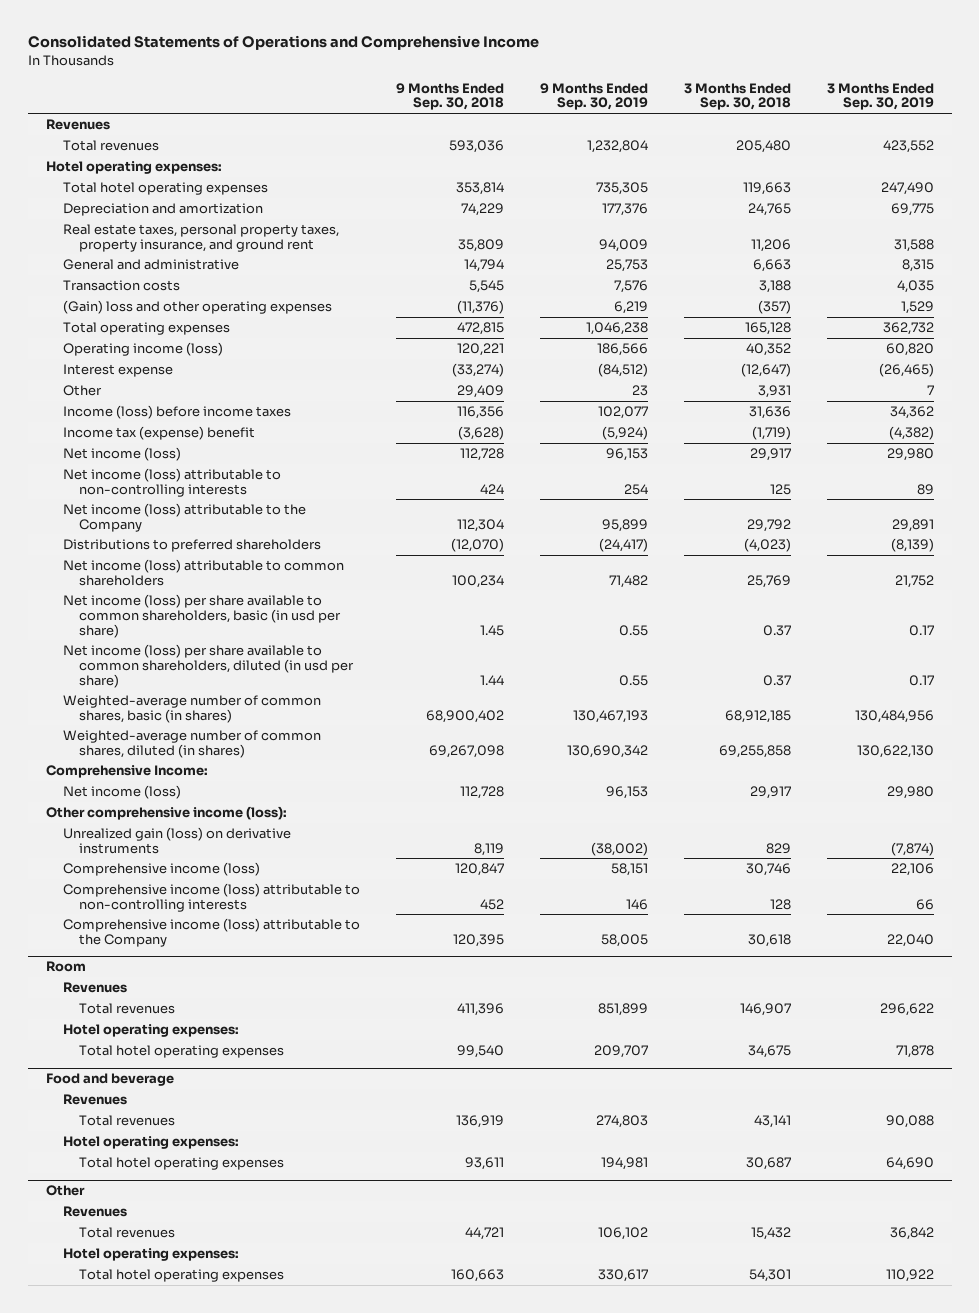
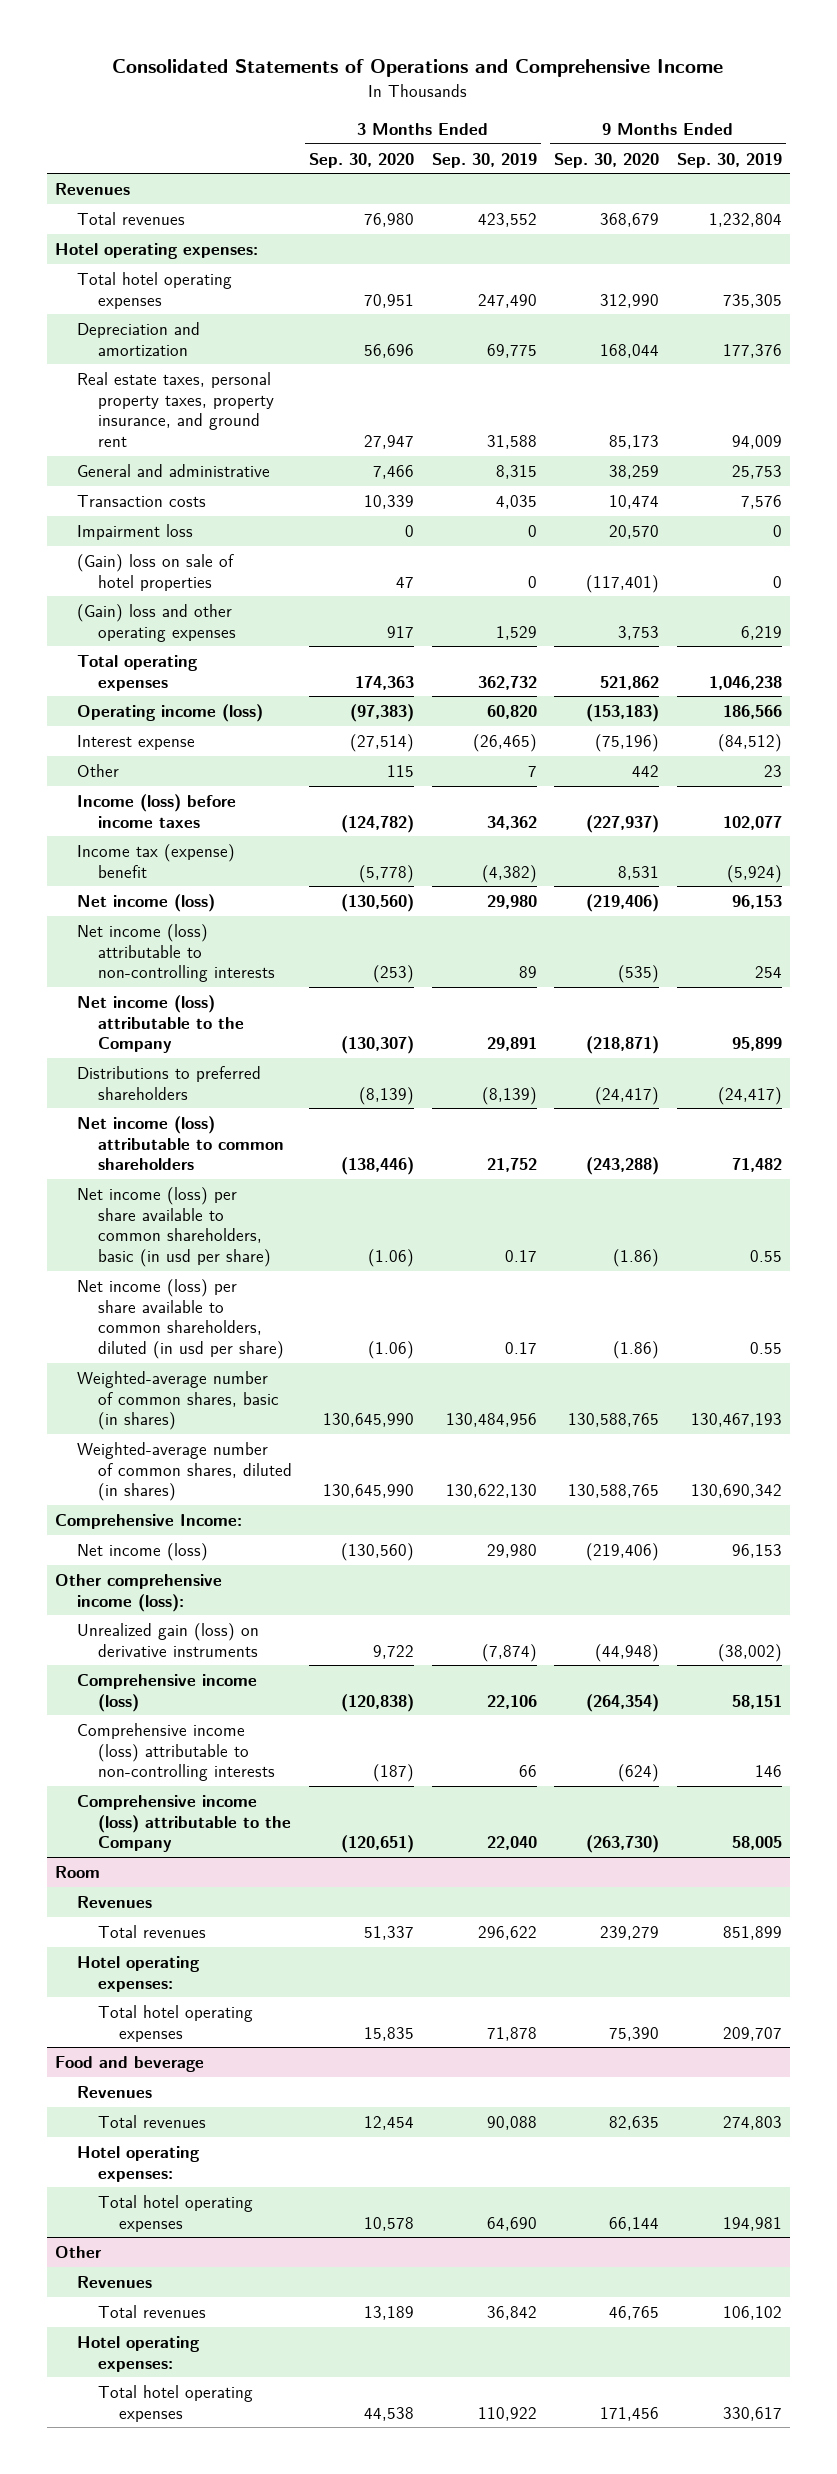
[395,82,504,111] 9 Months Ended Sep. 30, 2018 -> none
[683,82,791,111] 3 Months Ended Sep. 30, 2018 -> none
none -> [309,152,415,168] Sep. 30, 2020
none -> [554,152,660,168] Sep. 30, 2020
none -> [76,523,193,540] Impairment loss
none -> [76,553,234,591] (Gain) loss on sale of hotel properties

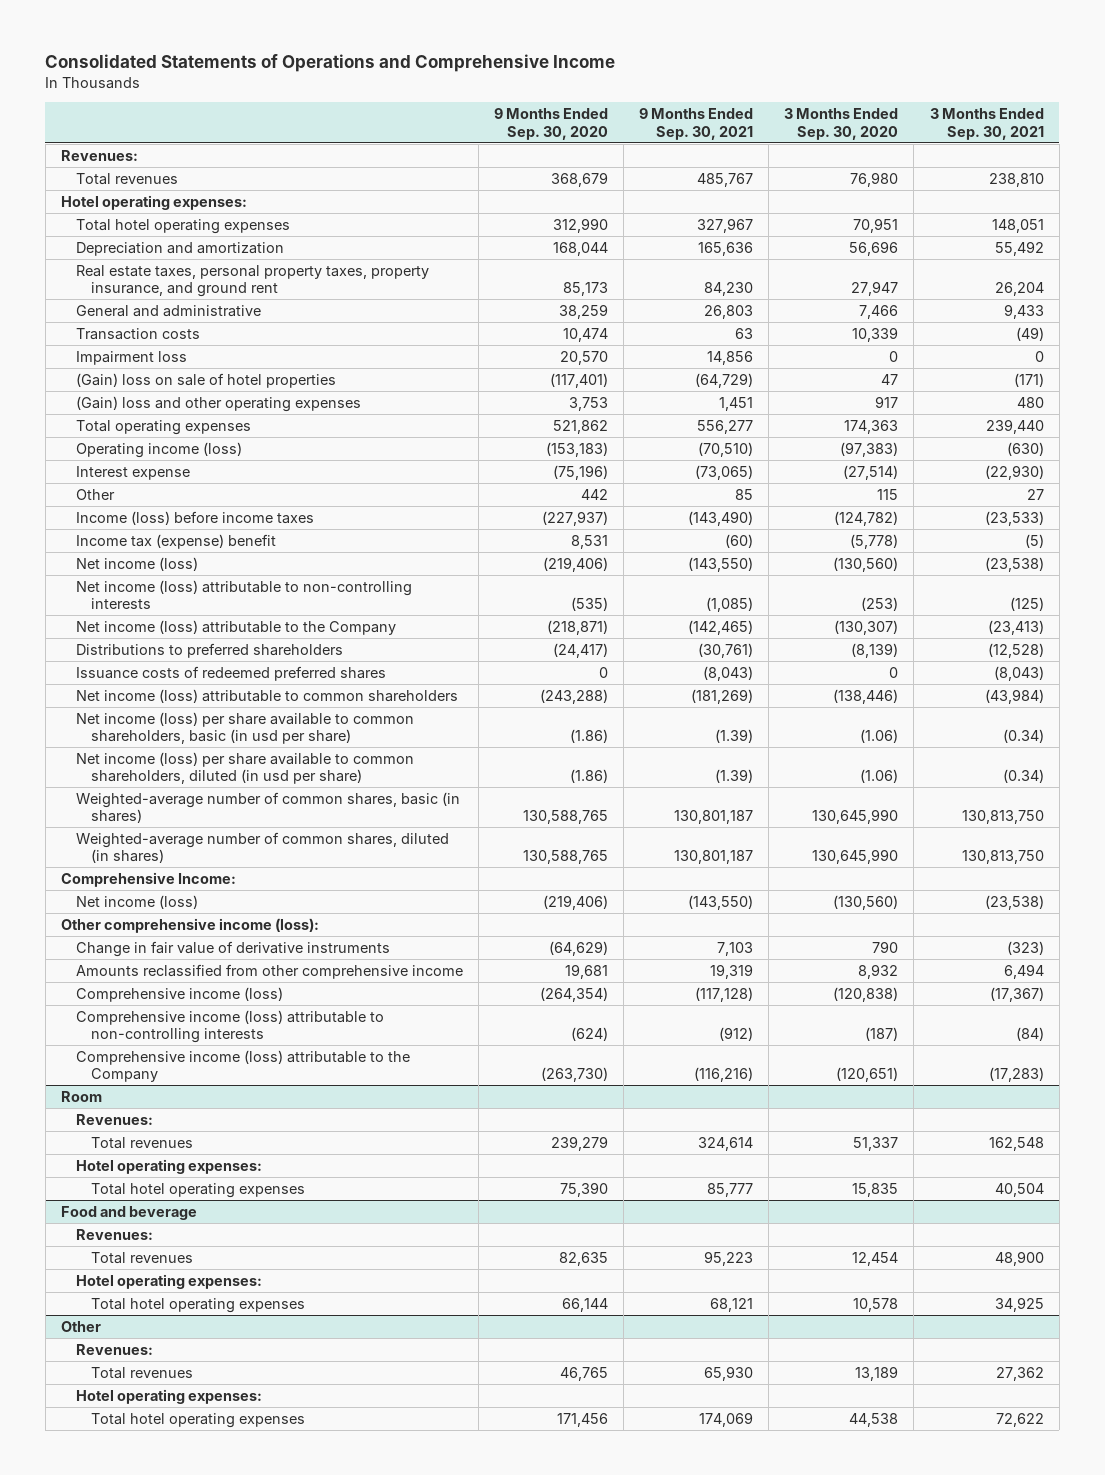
[431,152,537,168] Sep. 30, 2019 -> none
[676,152,782,168] Sep. 30, 2019 -> none
none -> [639,108,754,140] 9 Months Ended Sep. 30, 2021
none -> [929,108,1044,140] 3 Months Ended Sep. 30, 2021
[55,182,131,195] Revenues -> [61,149,139,161] Revenues:
none -> [76,665,387,681] Issuance costs of redeemed preferred shares
[76,1622,259,1657] Unrealized gain (loss) on derivative instruments -> none
none -> [76,940,391,957] Change in fair value of derivative instruments
none -> [76,963,464,979] Amounts reclassified from other comprehensive income
[76,1895,152,1908] Revenues -> [76,1113,154,1125] Revenues:
[76,2085,152,2098] Revenues -> [76,1228,154,1240] Revenues:
[76,2275,152,2288] Revenues -> [76,1343,154,1355] Revenues:

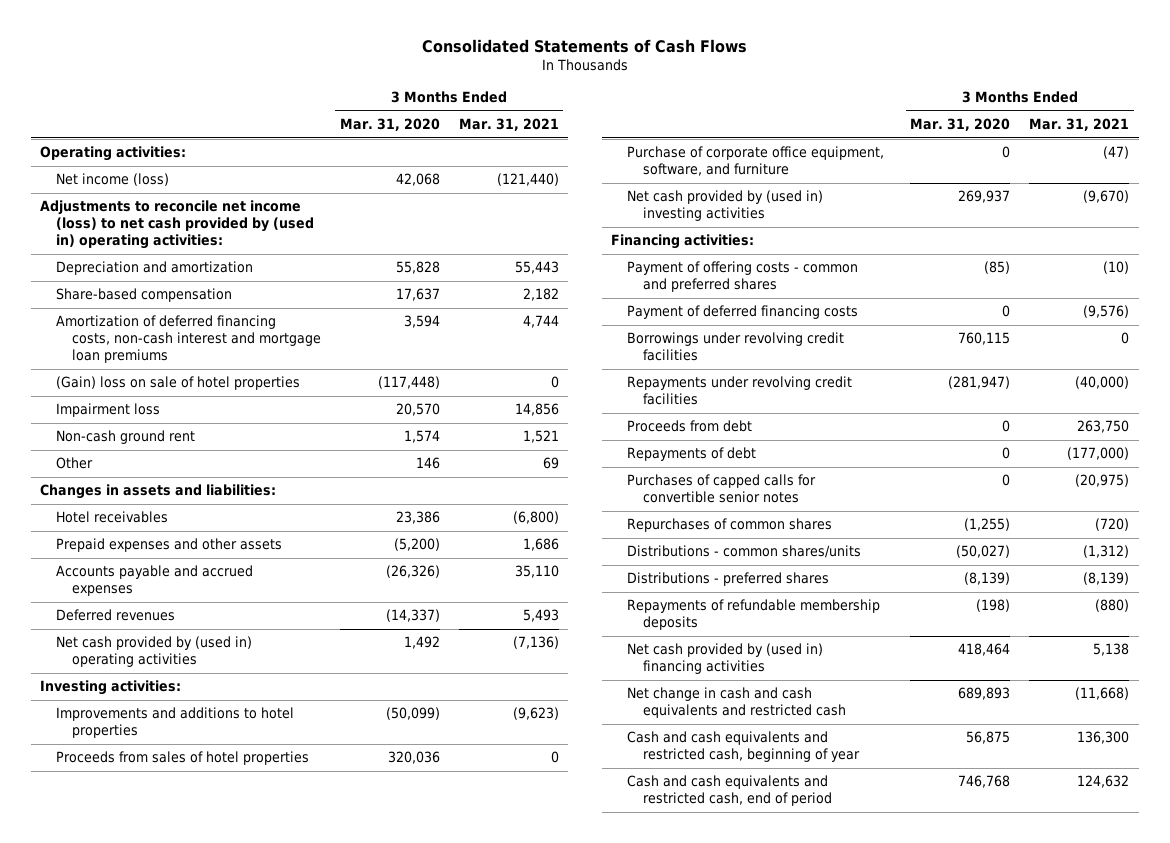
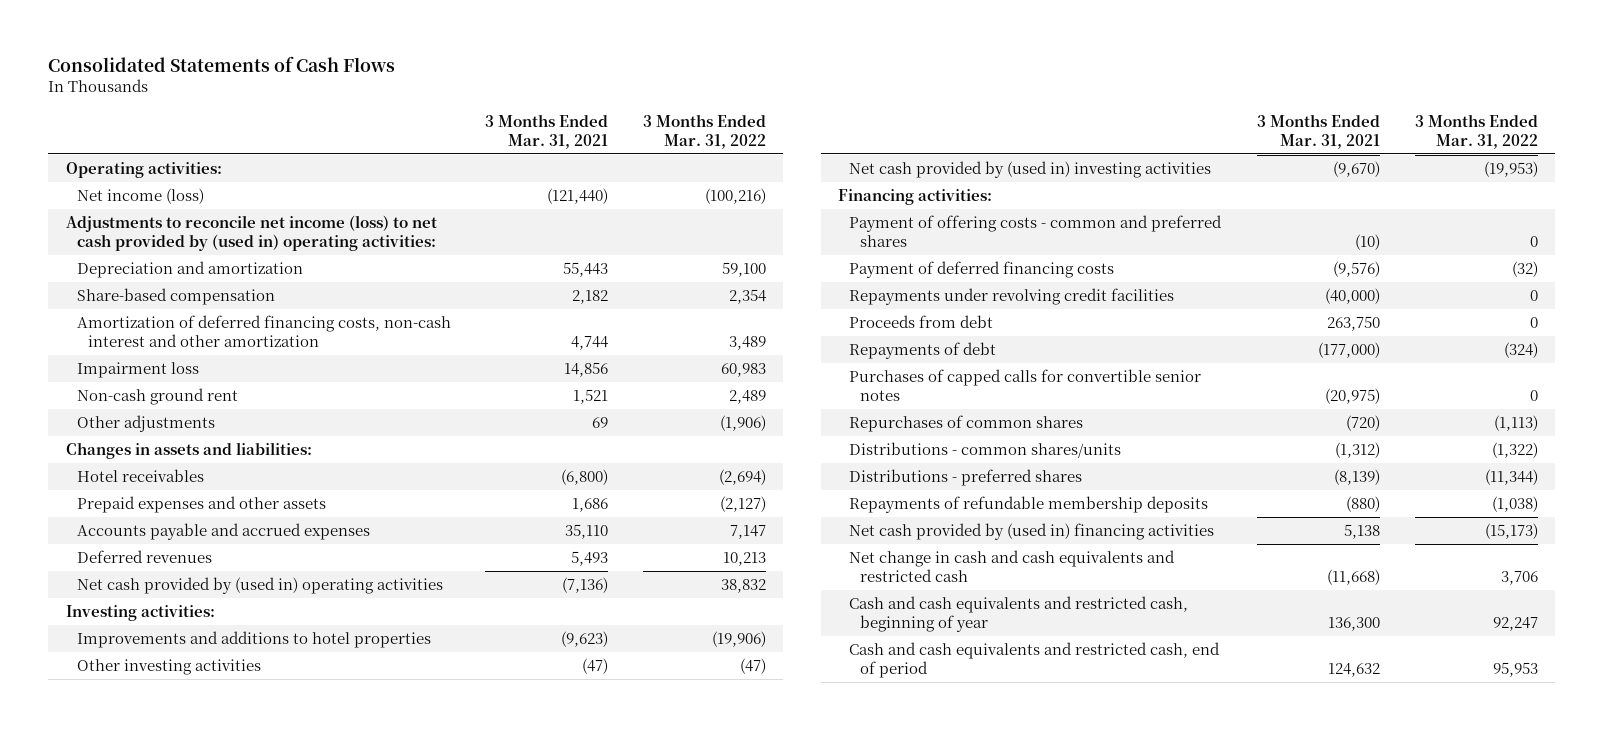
[339,118,440,132] Mar. 31, 2020 -> none
none -> [642,113,766,149] 3 Months Ended Mar. 31, 2022
[56,376,301,391] (Gain) loss on sale of hotel properties -> none
[56,315,321,363] Amortization of deferred financing costs, non-cash interest and mortgage loan premiums -> [76,315,451,348] Amortization of deferred financing costs, non-cash interest and other amortization
[56,457,94,470] Other -> [76,415,215,433] Other adjustments
[56,751,310,766] Proceeds from sales of hotel properties -> none
[626,146,884,177] Purchase of corporate office equipment, software, and furniture -> none
none -> [76,659,261,676] Other investing activities
[626,332,844,362] Borrowings under revolving credit facilities -> none

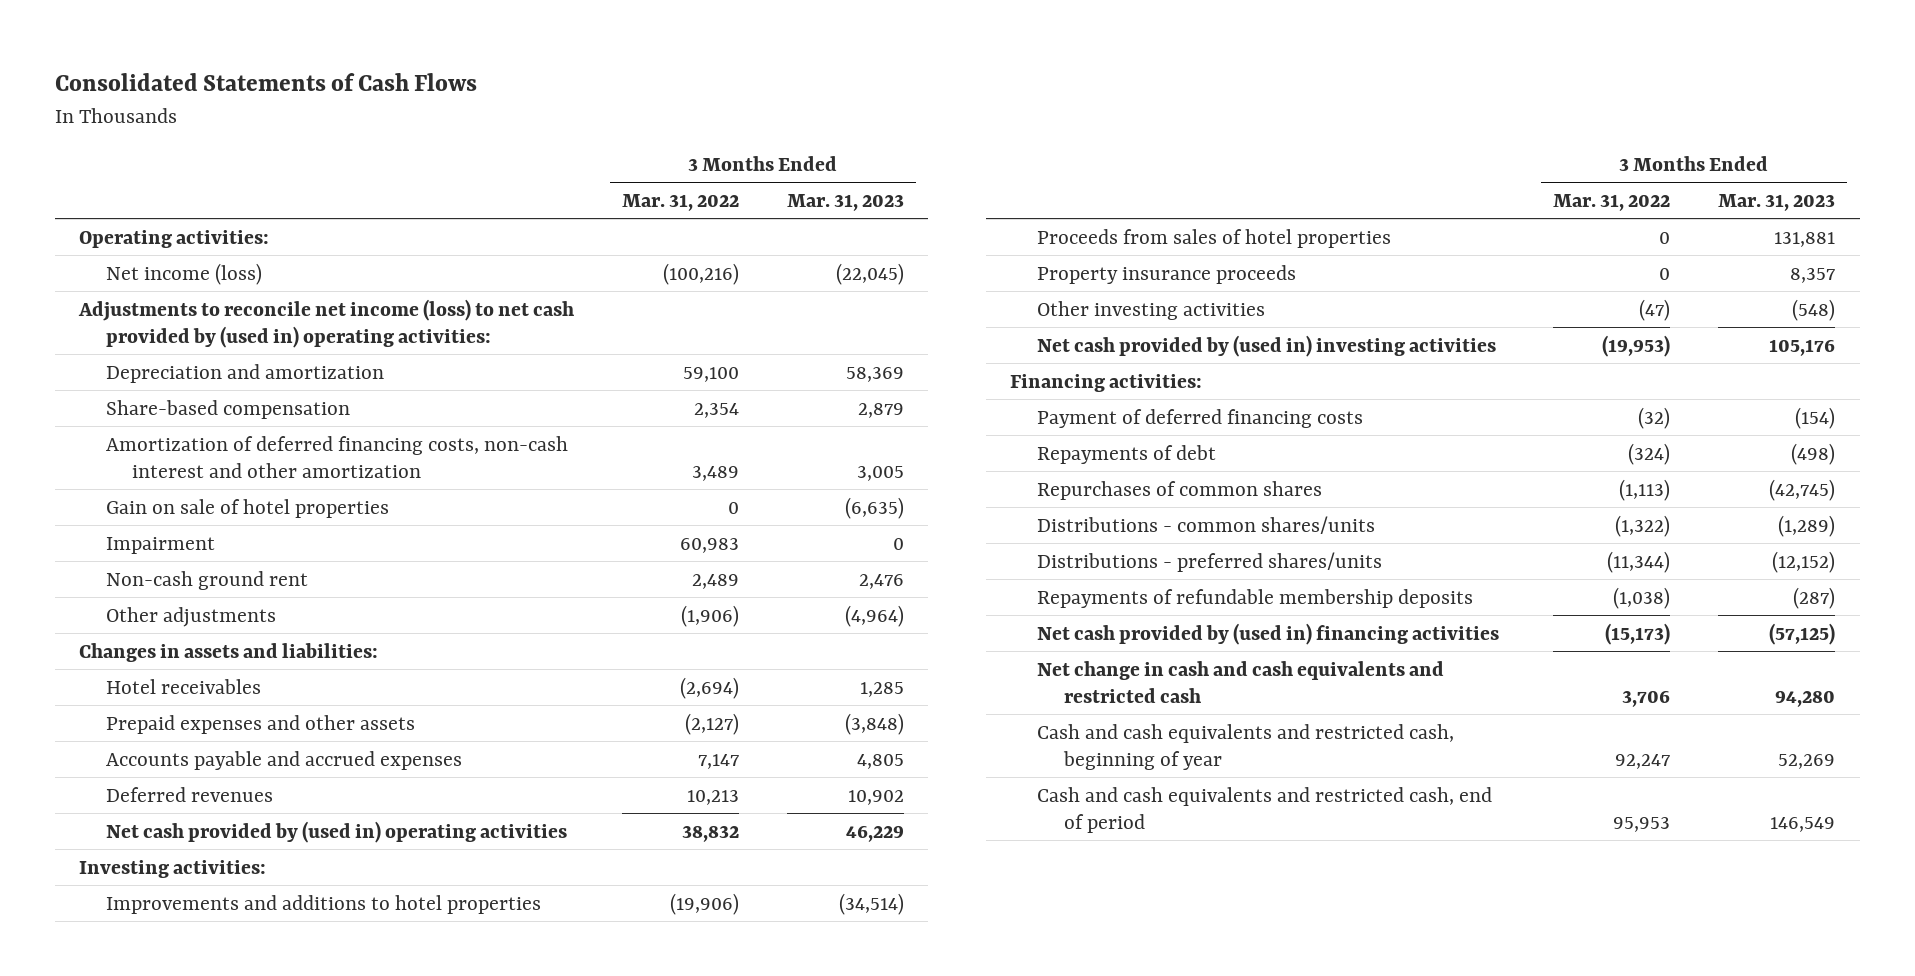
[485,113,609,149] 3 Months Ended Mar. 31, 2021 -> none
none -> [787,193,905,211] Mar. 31, 2023
none -> [105,498,389,518] Gain on sale of hotel properties
[76,362,199,379] Impairment loss -> [105,536,215,554] Impairment
none -> [1037,228,1392,248] Proceeds from sales of hotel properties
none -> [1037,264,1297,284] Property insurance proceeds
[848,215,1222,248] Payment of offering costs - common and preferred shares -> none
[848,288,1174,306] Repayments under revolving credit facilities -> none
[848,315,993,329] Proceeds from debt -> none
[848,369,1201,402] Purchases of capped calls for convertible senior notes -> none
[848,469,1082,487] Distributions - preferred shares -> [1037,551,1383,572] Distributions - preferred shares/units

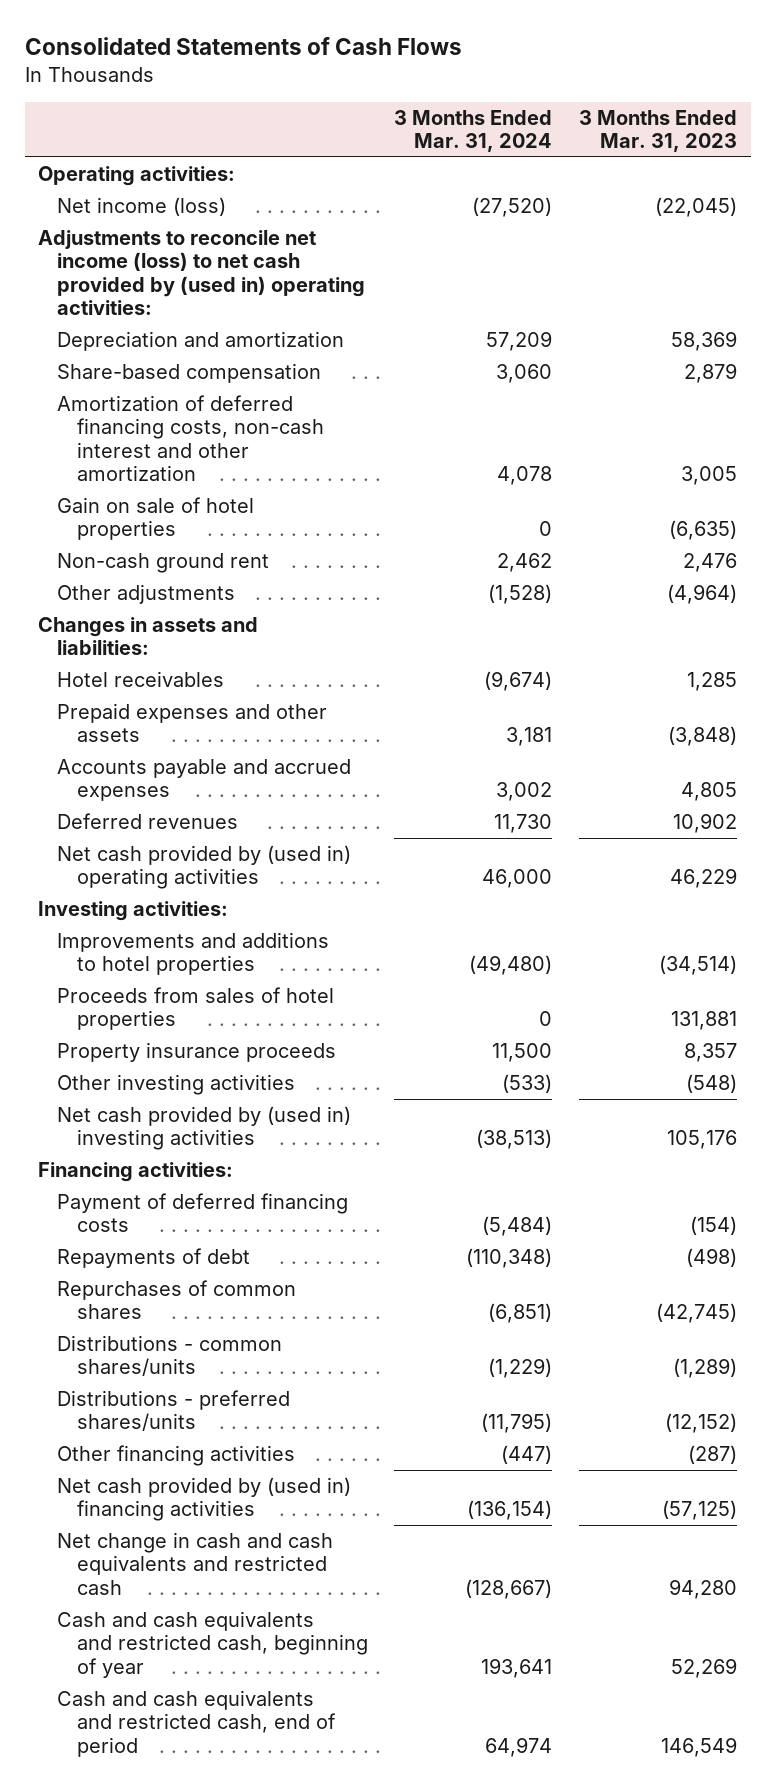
[622,193,740,211] Mar. 31, 2022 -> none
none -> [394,109,553,153] 3 Months Ended Mar. 31, 2024
[105,536,215,554] Impairment -> none
[1037,588,1474,608] Repayments of refundable membership deposits -> [57,1445,296,1467] Other financing activities

